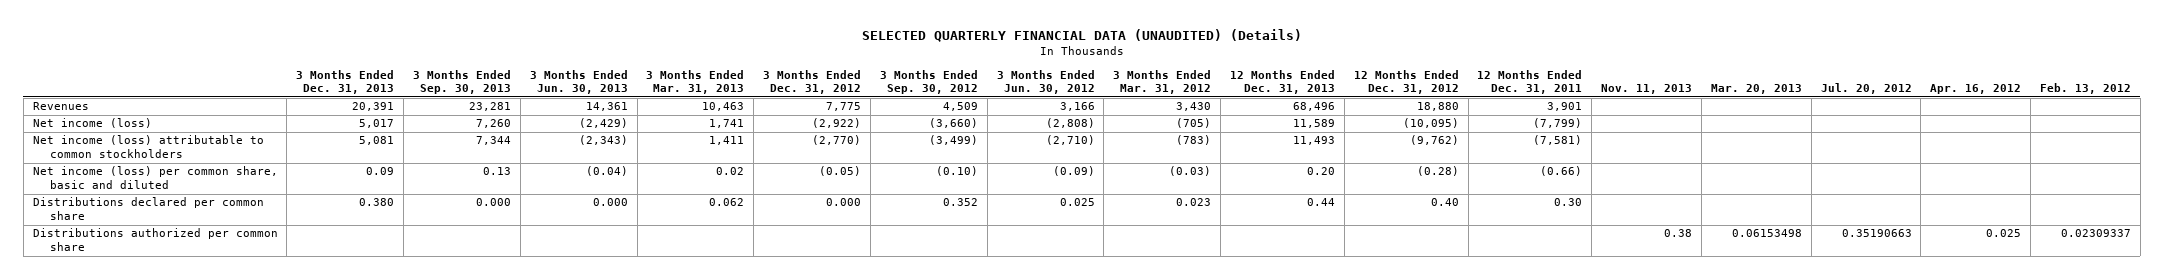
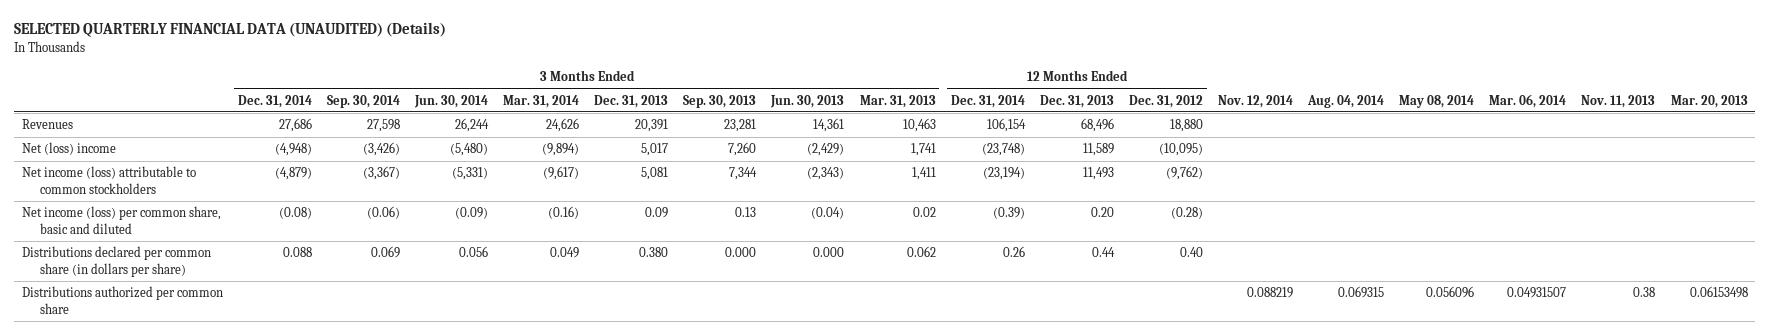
[763,69,862,95] 3 Months Ended Dec. 31, 2012 -> none
[879,69,978,95] 3 Months Ended Sep. 30, 2012 -> none
[996,69,1095,95] 3 Months Ended Jun. 30, 2012 -> none
[1113,69,1212,95] 3 Months Ended Mar. 31, 2012 -> none
[1477,69,1583,95] 12 Months Ended Dec. 31, 2011 -> none
[1820,83,1912,95] Jul. 20, 2012 -> none
[1930,84,2022,95] Apr. 16, 2012 -> none
[2040,83,2132,95] Feb. 13, 2012 -> none
none -> [237,94,312,108] Dec. 31, 2014
none -> [326,94,400,108] Sep. 30, 2014
none -> [413,94,488,108] Jun. 30, 2014
none -> [503,94,580,108] Mar. 31, 2014
none -> [950,94,1025,108] Dec. 31, 2014
none -> [1217,94,1293,108] Nov. 12, 2014
none -> [1307,94,1385,108] Aug. 04, 2014
none -> [1399,94,1475,108] May 08, 2014
none -> [1489,93,1567,108] Mar. 06, 2014
[32,118,152,129] Net income (loss) -> [21,142,116,156] Net (loss) income
[32,197,264,221] Distributions declared per common share -> [21,246,211,277] Distributions declared per common share (in dollars per share)

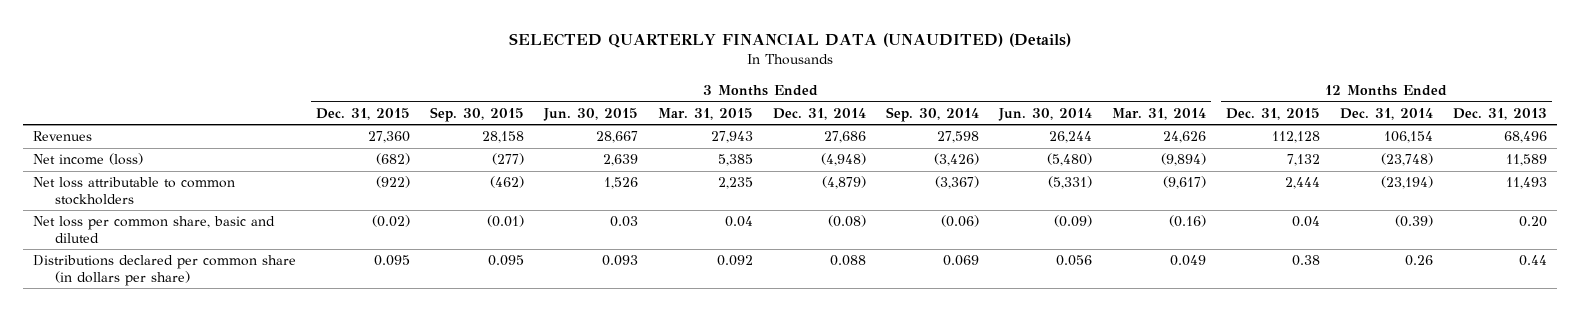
[594,94,669,108] Dec. 31, 2013 -> none
[683,94,757,108] Sep. 30, 2013 -> none
[770,94,845,108] Jun. 30, 2013 -> none
[859,94,936,108] Mar. 31, 2013 -> none
[1128,94,1203,108] Dec. 31, 2012 -> none
[1217,94,1293,108] Nov. 12, 2014 -> none
[1307,94,1385,108] Aug. 04, 2014 -> none
[1399,94,1475,108] May 08, 2014 -> none
[1489,93,1567,108] Mar. 06, 2014 -> none
[1581,94,1656,108] Nov. 11, 2013 -> none
[1670,94,1748,108] Mar. 20, 2013 -> none
none -> [316,107,411,120] Dec. 31, 2015
none -> [430,106,525,122] Sep. 30, 2015
none -> [543,107,639,121] Jun. 30, 2015
none -> [658,107,754,120] Mar. 31, 2015
none -> [1225,107,1320,120] Dec. 31, 2015
[21,142,116,156] Net (loss) income -> [33,153,144,166] Net income (loss)
[21,166,196,194] Net income (loss) attributable to common stockholders -> [33,177,236,205] Net loss attributable to common stockholders
[21,206,221,234] Net income (loss) per common share, basic and diluted -> [33,216,276,243] Net loss per common share, basic and diluted
[21,286,223,314] Distributions authorized per common share -> none

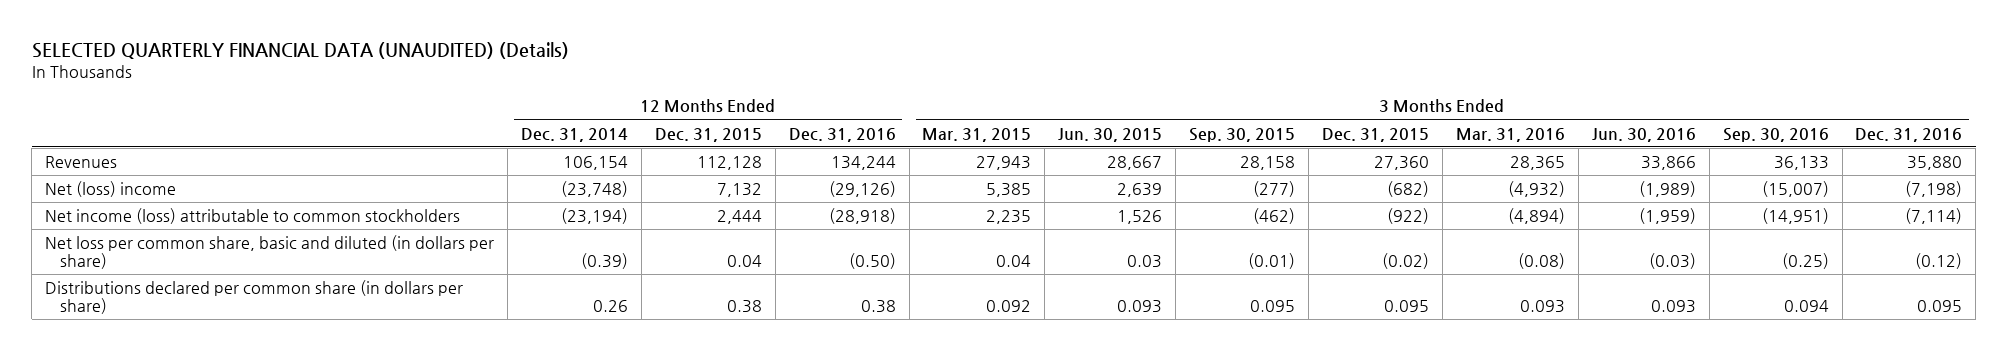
[773,107,867,120] Dec. 31, 2014 -> none
[886,106,980,122] Sep. 30, 2014 -> none
[998,107,1093,121] Jun. 30, 2014 -> none
[1112,107,1207,120] Mar. 31, 2014 -> none
[1452,107,1547,120] Dec. 31, 2013 -> none
none -> [788,127,896,142] Dec. 31, 2016
none -> [1455,127,1565,142] Mar. 31, 2016
none -> [1591,127,1696,142] Jun. 30, 2016
none -> [1722,127,1829,142] Sep. 30, 2016
none -> [1855,127,1963,142] Dec. 31, 2016
[33,153,144,166] Net income (loss) -> [45,181,177,198] Net (loss) income
[33,177,236,205] Net loss attributable to common stockholders -> [45,208,461,225] Net income (loss) attributable to common stockholders
[33,216,276,243] Net loss per common share, basic and diluted -> [45,235,495,269] Net loss per common share, basic and diluted (in dollars per share)

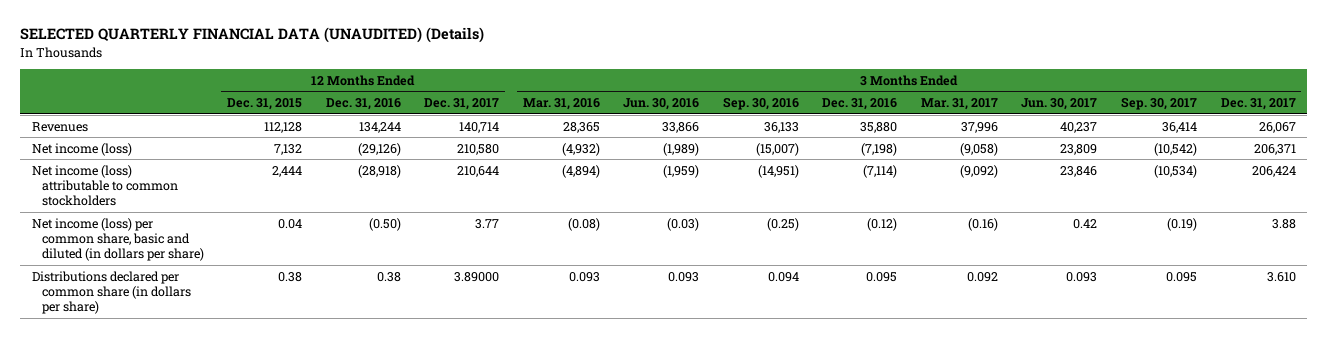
[520,127,628,142] Dec. 31, 2014 -> none
[922,127,1032,142] Mar. 31, 2015 -> none
[1058,127,1163,142] Jun. 30, 2015 -> none
[1189,127,1296,142] Sep. 30, 2015 -> none
[1322,127,1430,142] Dec. 31, 2015 -> none
none -> [424,98,500,111] Dec. 31, 2017
none -> [920,98,998,111] Mar. 31, 2017
none -> [1021,98,1098,111] Jun. 30, 2017
none -> [1121,97,1198,111] Sep. 30, 2017
none -> [1220,98,1296,111] Dec. 31, 2017
[45,181,177,198] Net (loss) income -> [31,142,132,156] Net income (loss)
[45,235,495,269] Net loss per common share, basic and diluted (in dollars per share) -> [31,217,204,262] Net income (loss) per common share, basic and diluted (in dollars per share)

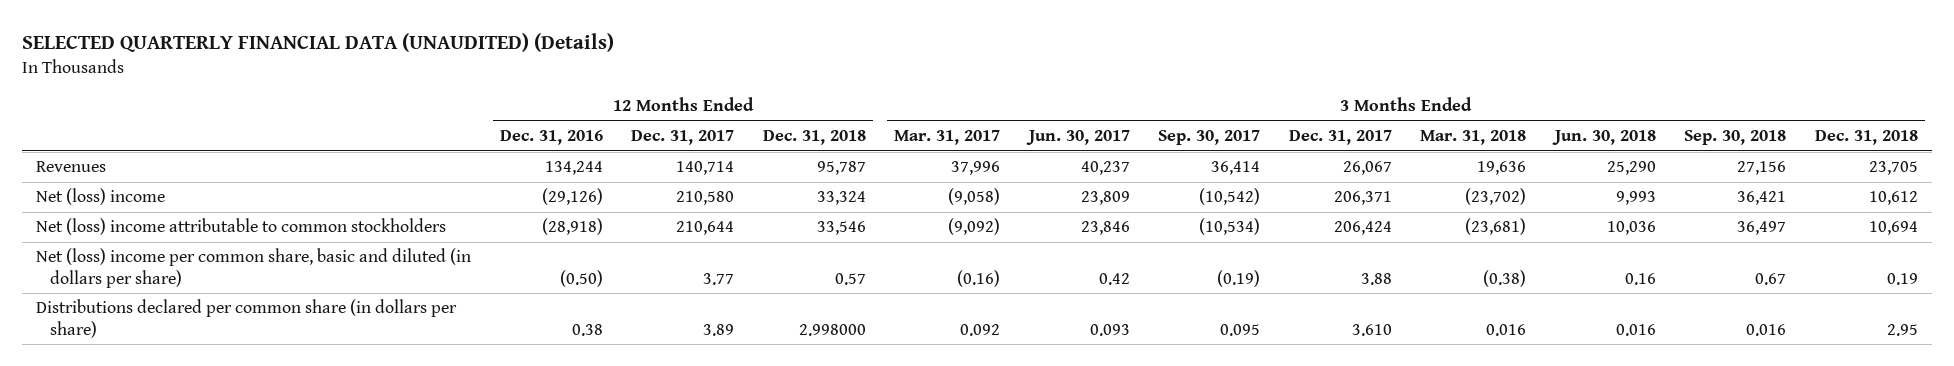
[227,98,303,111] Dec. 31, 2015 -> none
[522,98,600,111] Mar. 31, 2016 -> none
[623,98,700,111] Jun. 30, 2016 -> none
[722,97,799,111] Sep. 30, 2016 -> none
[822,98,898,111] Dec. 31, 2016 -> none
none -> [762,130,866,146] Dec. 31, 2018
none -> [1420,130,1527,146] Mar. 31, 2018
none -> [1551,130,1656,146] Jun. 30, 2018
none -> [1684,130,1787,146] Sep. 30, 2018
none -> [1814,130,1918,146] Dec. 31, 2018
[31,142,132,156] Net income (loss) -> [36,188,166,206] Net (loss) income
[31,164,178,207] Net income (loss) attributable to common stockholders -> [36,218,447,236] Net (loss) income attributable to common stockholders
[31,217,204,262] Net income (loss) per common share, basic and diluted (in dollars per share) -> [36,248,472,288] Net (loss) income per common share, basic and diluted (in dollars per share)
[454,271,500,282] 3.89000 -> [703,323,735,336] 3.89

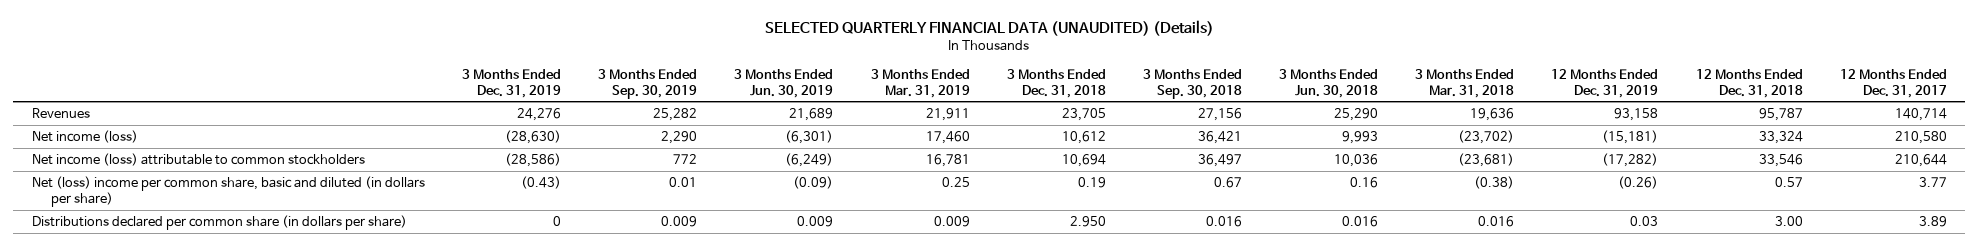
[499,130,603,146] Dec. 31, 2016 -> none
[894,130,1001,146] Mar. 31, 2017 -> none
[1025,130,1130,146] Jun. 30, 2017 -> none
[1158,130,1261,146] Sep. 30, 2017 -> none
[1288,130,1392,146] Dec. 31, 2017 -> none
none -> [462,68,562,98] 3 Months Ended Dec. 31, 2019
none -> [598,68,698,99] 3 Months Ended Sep. 30, 2019
none -> [734,68,834,98] 3 Months Ended Jun. 30, 2019
none -> [870,68,970,98] 3 Months Ended Mar. 31, 2019
none -> [1551,68,1659,98] 12 Months Ended Dec. 31, 2019
[36,188,166,206] Net (loss) income -> [31,129,138,143] Net income (loss)
[36,218,447,236] Net (loss) income attributable to common stockholders -> [31,152,365,166] Net income (loss) attributable to common stockholders
[798,323,866,336] 2.998000 -> [1774,215,1803,226] 3.00
[1886,323,1918,336] 2.95 -> [1069,215,1106,227] 2.950

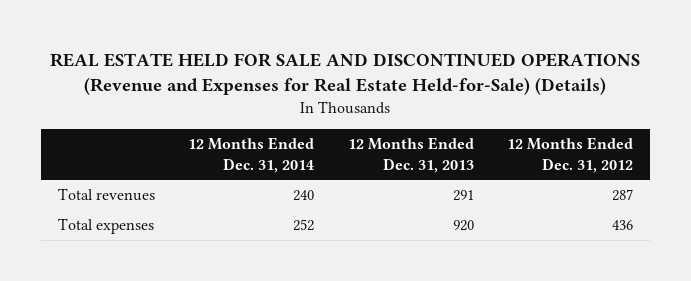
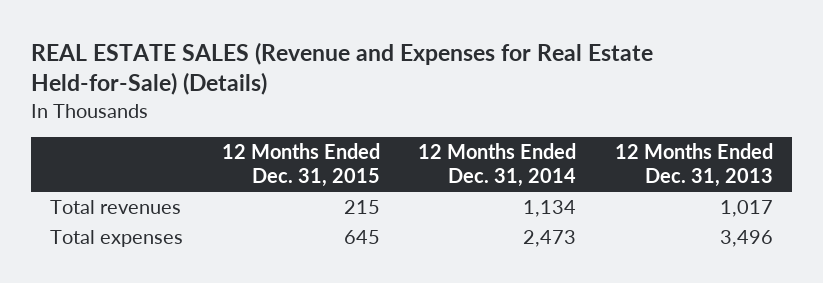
[50,52,641,95] REAL ESTATE HELD FOR SALE AND DISCONTINUED OPERATIONS (Revenue and Expenses for Real Estate Held-for-Sale) (Details) -> [31,42,654,96] REAL ESTATE SALES (Revenue and Expenses for Real Estate Held-for-Sale) (Details)
[507,137,634,173] 12 Months Ended Dec. 31, 2012 -> none
none -> [221,143,380,188] 12 Months Ended Dec. 31, 2015
[293,190,315,202] 240 -> [523,200,577,218] 1,134
[452,190,474,202] 291 -> [719,200,773,218] 1,017
[293,219,315,232] 252 -> [523,230,577,248] 2,473
[452,220,474,232] 920 -> [719,230,773,248] 3,496

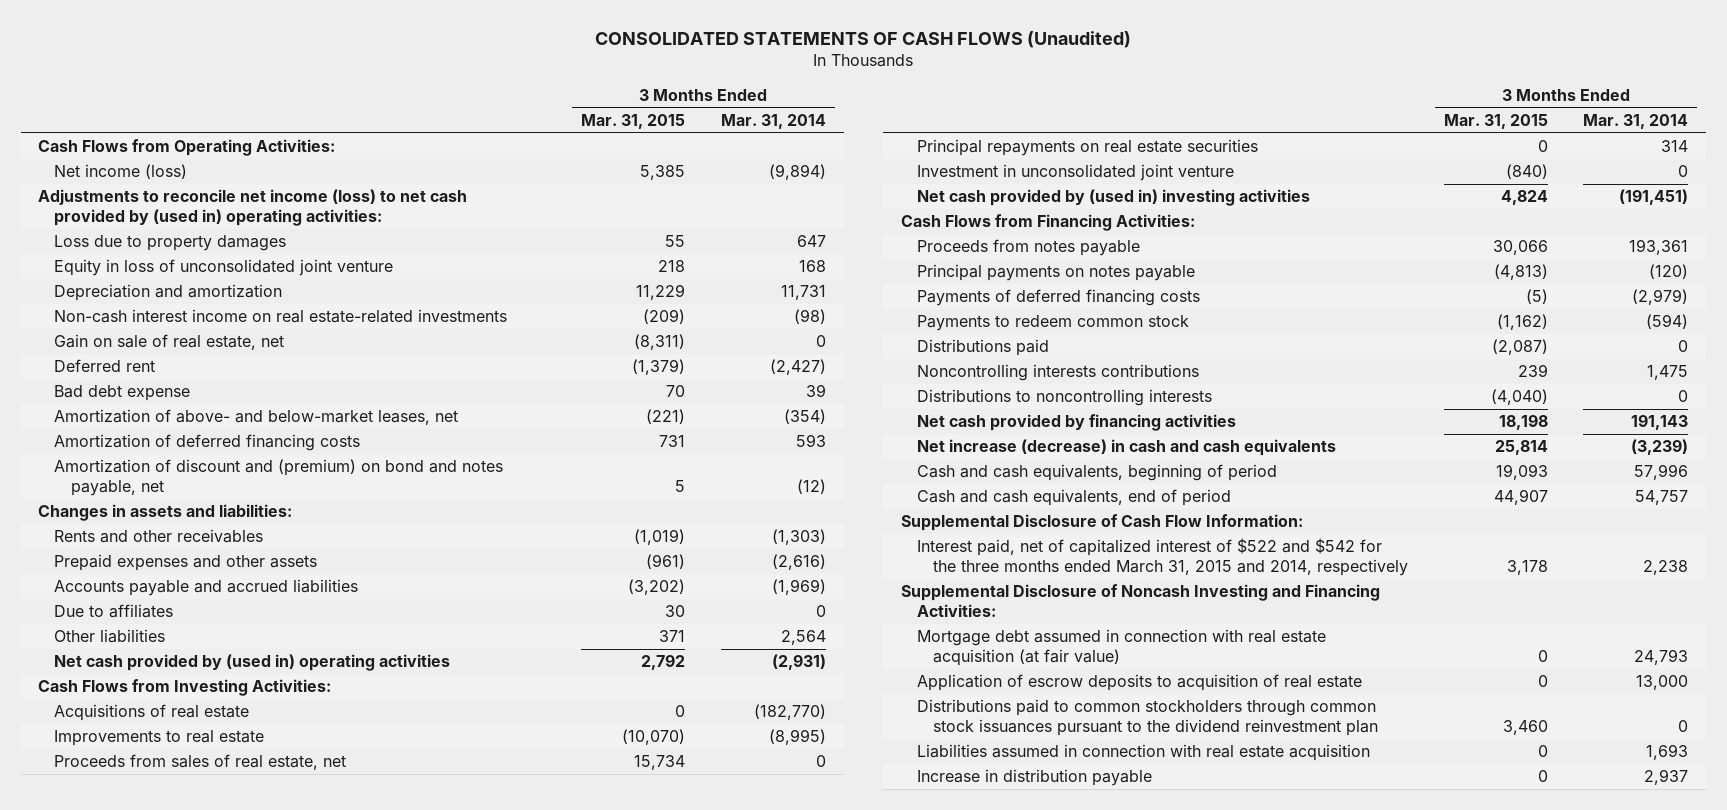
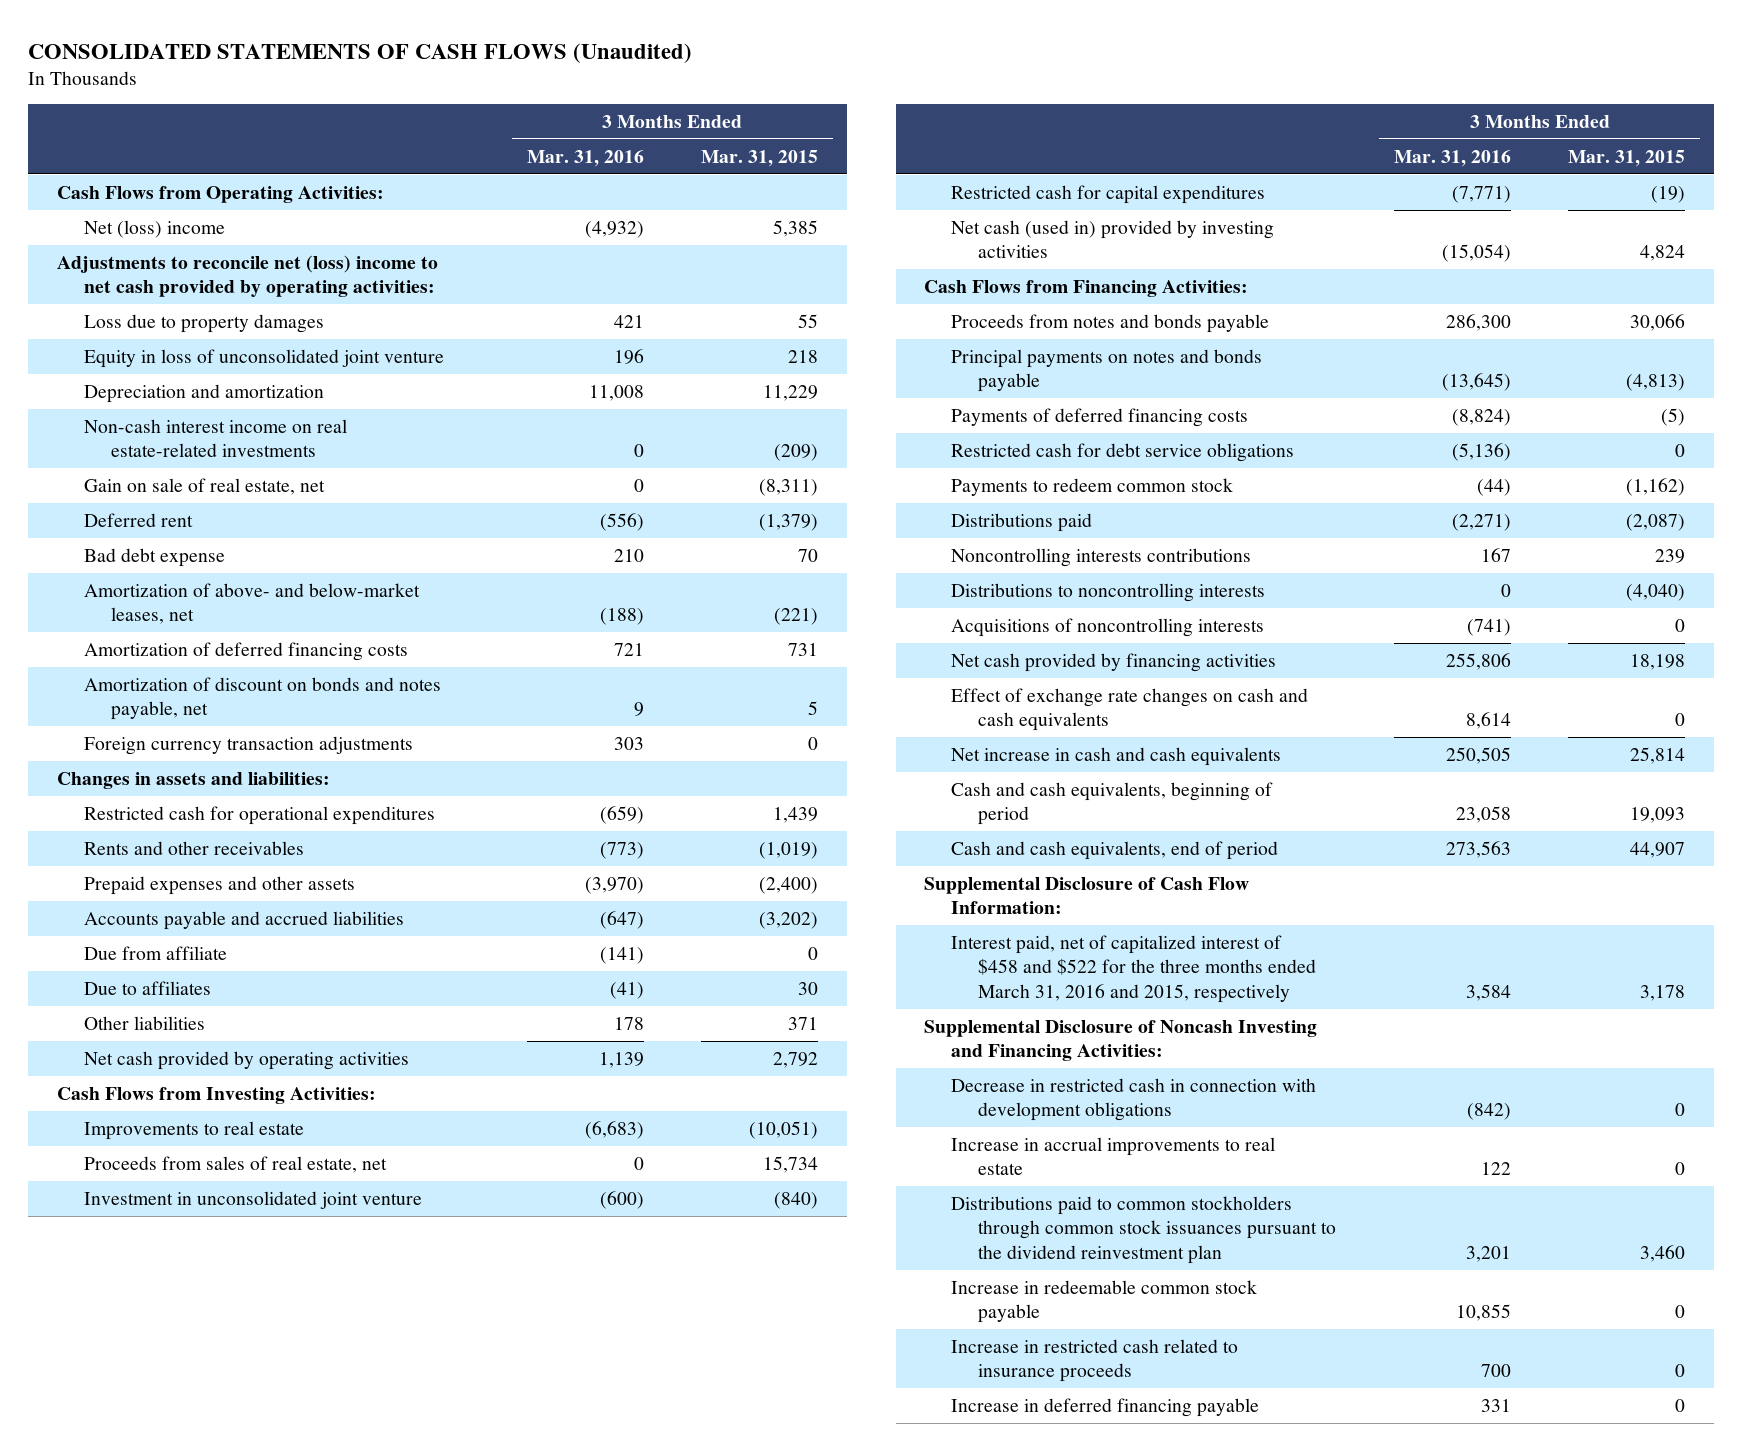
[720,113,826,129] Mar. 31, 2014 -> none
none -> [526,149,644,167] Mar. 31, 2016
[54,164,188,180] Net income (loss) -> [84,219,226,238] Net (loss) income
[38,189,468,227] Adjustments to reconcile net income (loss) to net cash provided by (used in) operating activities: -> [57,254,439,298] Adjustments to reconcile net (loss) income to net cash provided by operating activities:
[54,459,504,497] Amortization of discount and (premium) on bond and notes payable, net -> [84,676,442,721] Amortization of discount on bonds and notes payable, net
none -> [84,735,414,755] Foreign currency transaction adjustments
none -> [84,805,436,825] Restricted cash for operational expenditures
[646,554,686,570] (961) -> [759,876,819,894] (2,400)
none -> [84,945,228,960] Due from affiliate
[54,654,451,672] Net cash provided by (used in) operating activities -> [84,1050,410,1070] Net cash provided by operating activities
[54,704,250,722] Acquisitions of real estate -> none
[622,729,686,746] (10,070) -> [749,1120,819,1139] (10,051)
[916,139,1258,157] Principal repayments on real estate securities -> none
none -> [951,184,1266,204] Restricted cash for capital expenditures
[916,189,1310,207] Net cash provided by (used in) investing activities -> [951,219,1275,259] Net cash (used in) provided by investing activities
[916,239,1140,257] Proceeds from notes payable -> [951,313,1270,333] Proceeds from notes and bonds payable
[916,264,1195,282] Principal payments on notes payable -> [951,348,1263,393] Principal payments on notes and bonds payable
none -> [951,442,1295,462] Restricted cash for debt service obligations
none -> [951,617,1265,637] Acquisitions of noncontrolling interests
none -> [951,687,1309,732] Effect of exchange rate changes on cash and cash equivalents
[916,439,1336,457] Net increase (decrease) in cash and cash equivalents -> [951,746,1282,766] Net increase in cash and cash equivalents
[916,538,1409,577] Interest paid, net of capitalized interest of $522 and $542 for the three months ended March 31, 2015 and 2014, respectively -> [951,934,1317,1004] Interest paid, net of capitalized interest of $458 and $522 for the three months ended March 31, 2016 and 2015, respectively
[916,629,1326,667] Mortgage debt assumed in connection with real estate acquisition (at fair value) -> none
[916,674,1362,692] Application of escrow deposits to acquisition of real estate -> none
none -> [951,1077,1317,1122] Decrease in restricted cash in connection with development obligations
none -> [951,1136,1276,1176] Increase in accrual improvements to real estate
[916,744,1370,762] Liabilities assumed in connection with real estate acquisition -> [951,1279,1258,1324] Increase in redeemable common stock payable
none -> [951,1338,1239,1383] Increase in restricted cash related to insurance proceeds
[916,769,1152,787] Increase in distribution payable -> [951,1397,1260,1417] Increase in deferred financing payable

